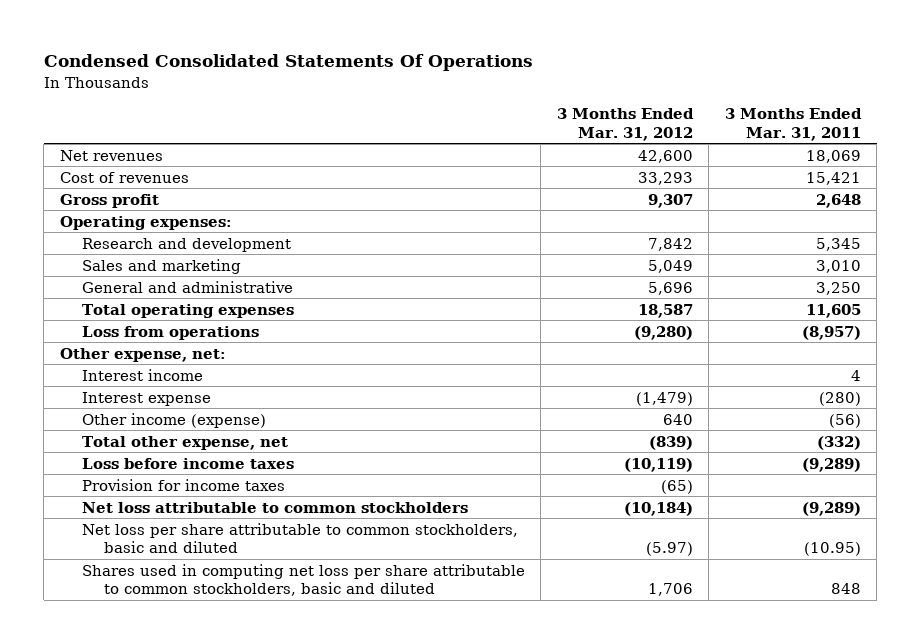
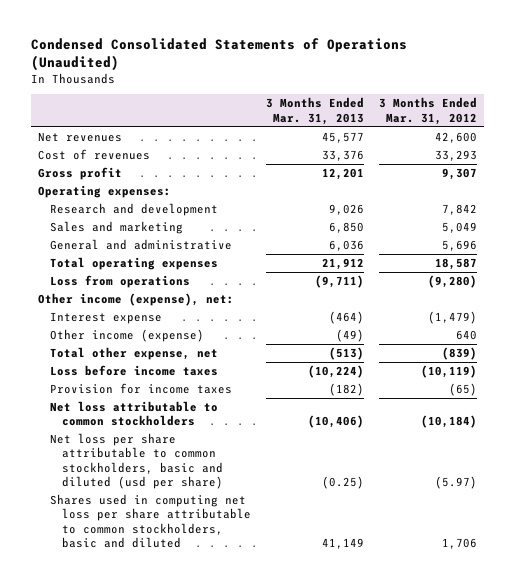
[43,54,533,72] Condensed Consolidated Statements Of Operations -> [30,37,407,72] Condensed Consolidated Statements of Operations (Unaudited)
[724,108,862,141] 3 Months Ended Mar. 31, 2011 -> none
none -> [265,97,364,125] 3 Months Ended Mar. 31, 2013
[81,368,203,381] Interest income -> none
[59,347,226,362] Other expense, net: -> [38,292,235,306] Other income (expense), net:
[81,522,518,554] Net loss per share attributable to common stockholders, basic and diluted -> [50,432,223,490] Net loss per share attributable to common stockholders, basic and diluted (usd per share)

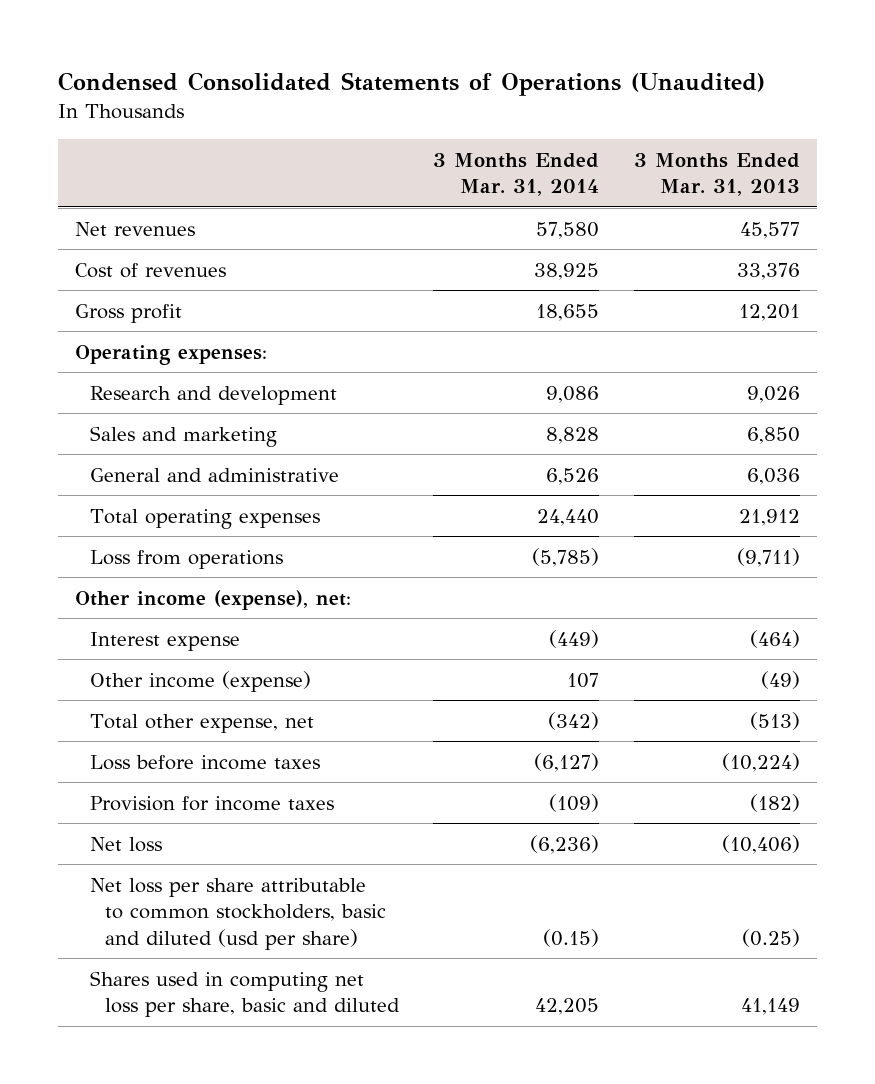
[378,97,477,125] 3 Months Ended Mar. 31, 2012 -> none
none -> [433,152,600,197] 3 Months Ended Mar. 31, 2014
[50,400,219,427] Net loss attributable to common stockholders -> [90,836,163,852] Net loss
[50,493,251,549] Shares used in computing net loss per share attributable to common stockholders, basic and diluted -> [90,970,401,1018] Shares used in computing net loss per share, basic and diluted

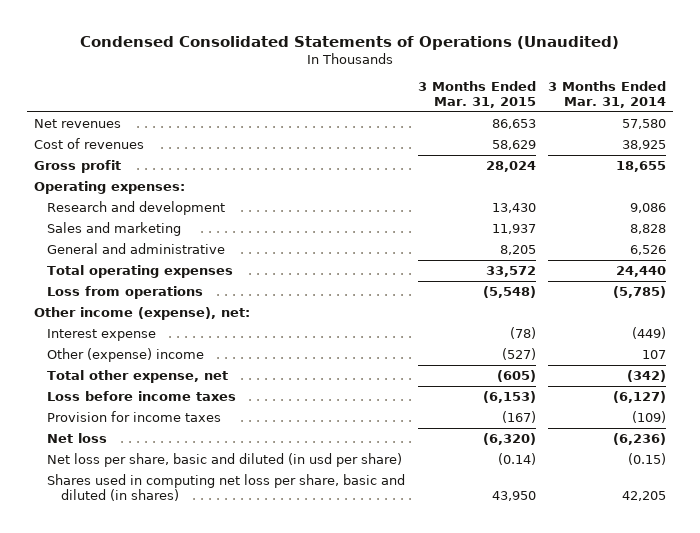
[633,152,800,197] 3 Months Ended Mar. 31, 2013 -> none
none -> [417,81,536,109] 3 Months Ended Mar. 31, 2015
[90,670,312,692] Other income (expense) -> [47,347,205,362] Other (expense) income
[90,877,387,950] Net loss per share attributable to common stockholders, basic and diluted (usd per share) -> [47,452,403,467] Net loss per share, basic and diluted (in usd per share)
[90,970,401,1018] Shares used in computing net loss per share, basic and diluted -> [47,473,406,501] Shares used in computing net loss per share, basic and diluted (in shares)

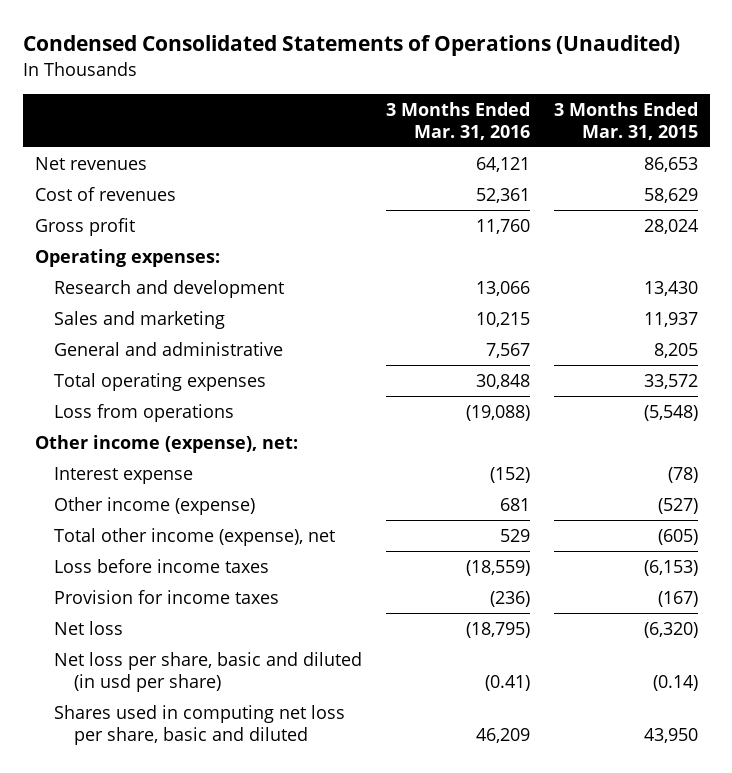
[548,81,667,109] 3 Months Ended Mar. 31, 2014 -> none
none -> [385,101,530,140] 3 Months Ended Mar. 31, 2016
[47,347,205,362] Other (expense) income -> [54,496,256,515] Other income (expense)
[47,369,229,383] Total other expense, net -> [54,527,336,546] Total other income (expense), net
[47,473,406,501] Shares used in computing net loss per share, basic and diluted (in shares) -> [54,704,346,745] Shares used in computing net loss per share, basic and diluted

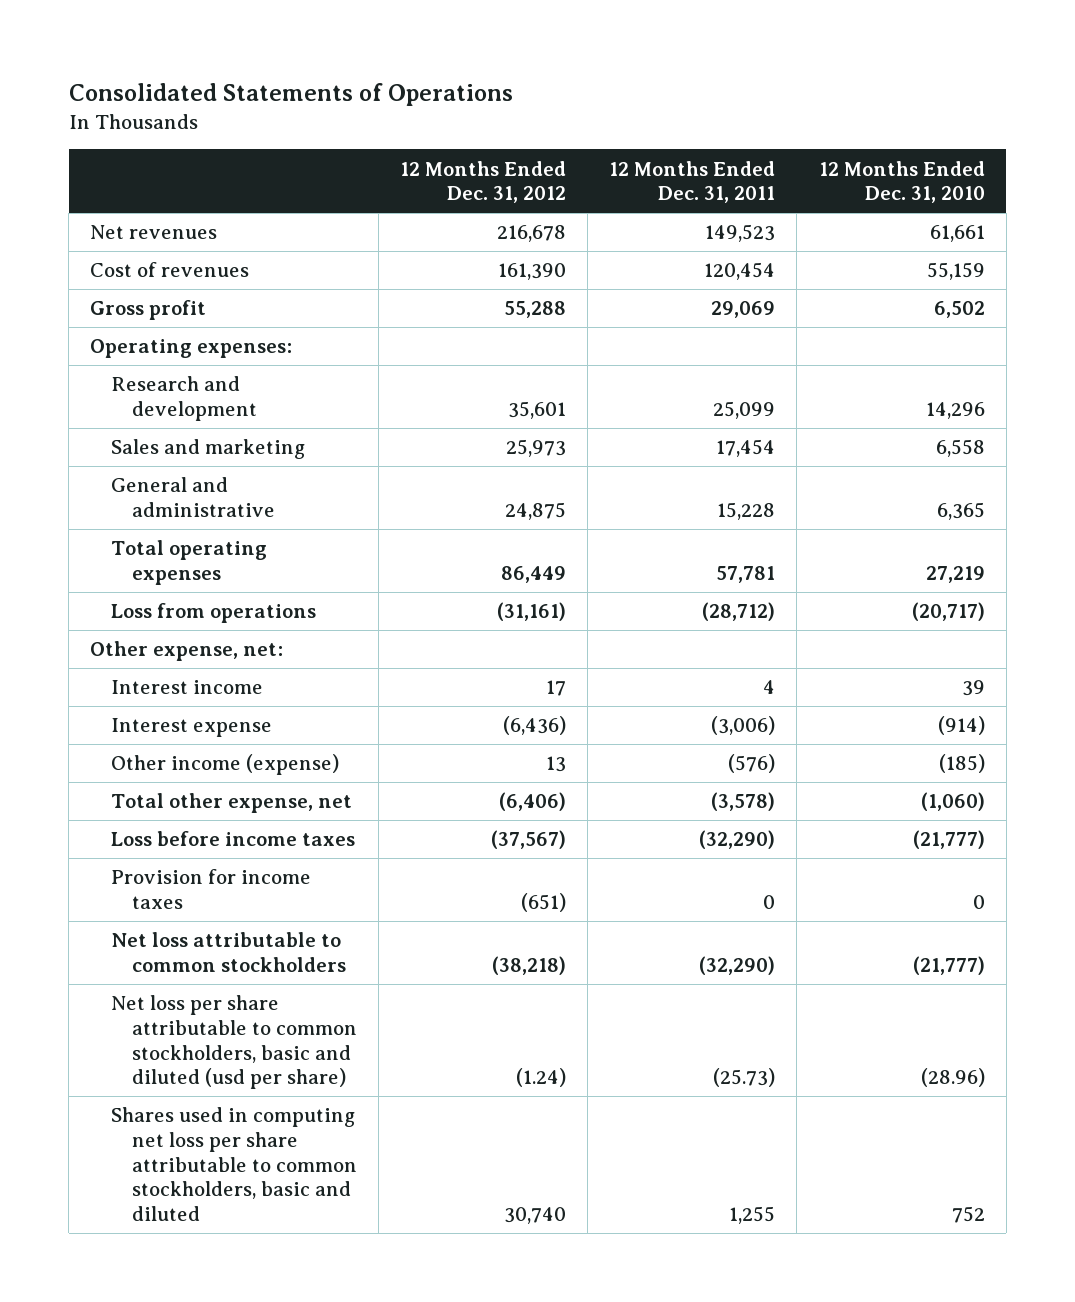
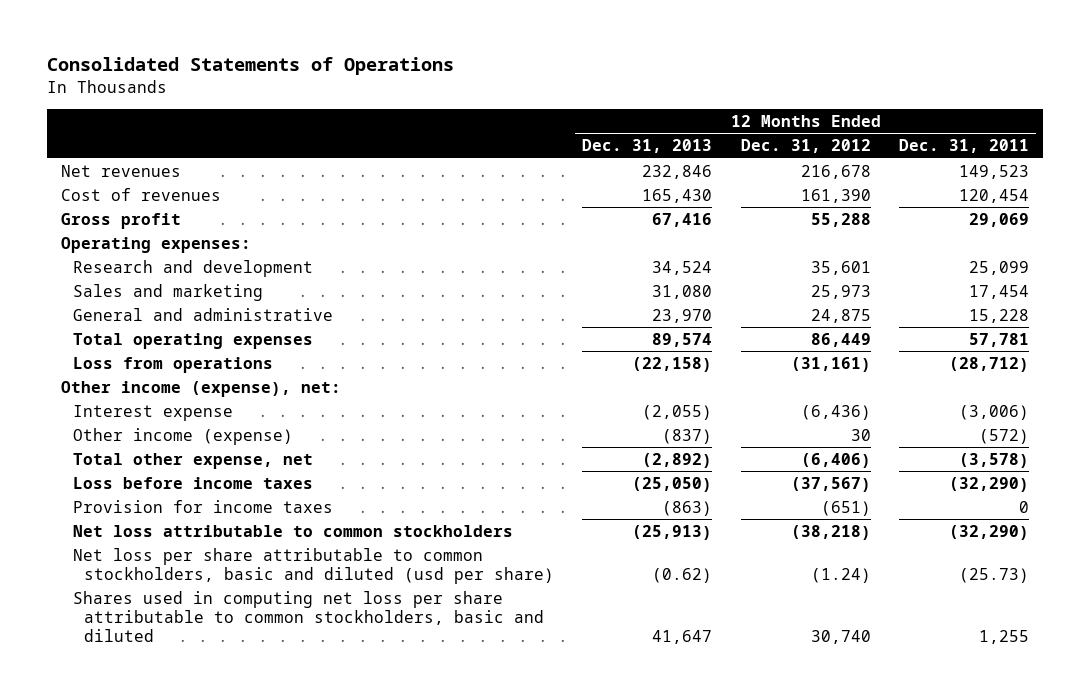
[818,160,985,204] 12 Months Ended Dec. 31, 2010 -> none
none -> [582,139,713,154] Dec. 31, 2013
[111,680,264,695] Interest income -> none
[90,641,284,662] Other expense, net: -> [60,380,341,397] Other income (expense), net:
[546,756,567,773] 13 -> [850,428,871,441] 30
[728,754,776,774] (576) -> [978,428,1029,444] (572)

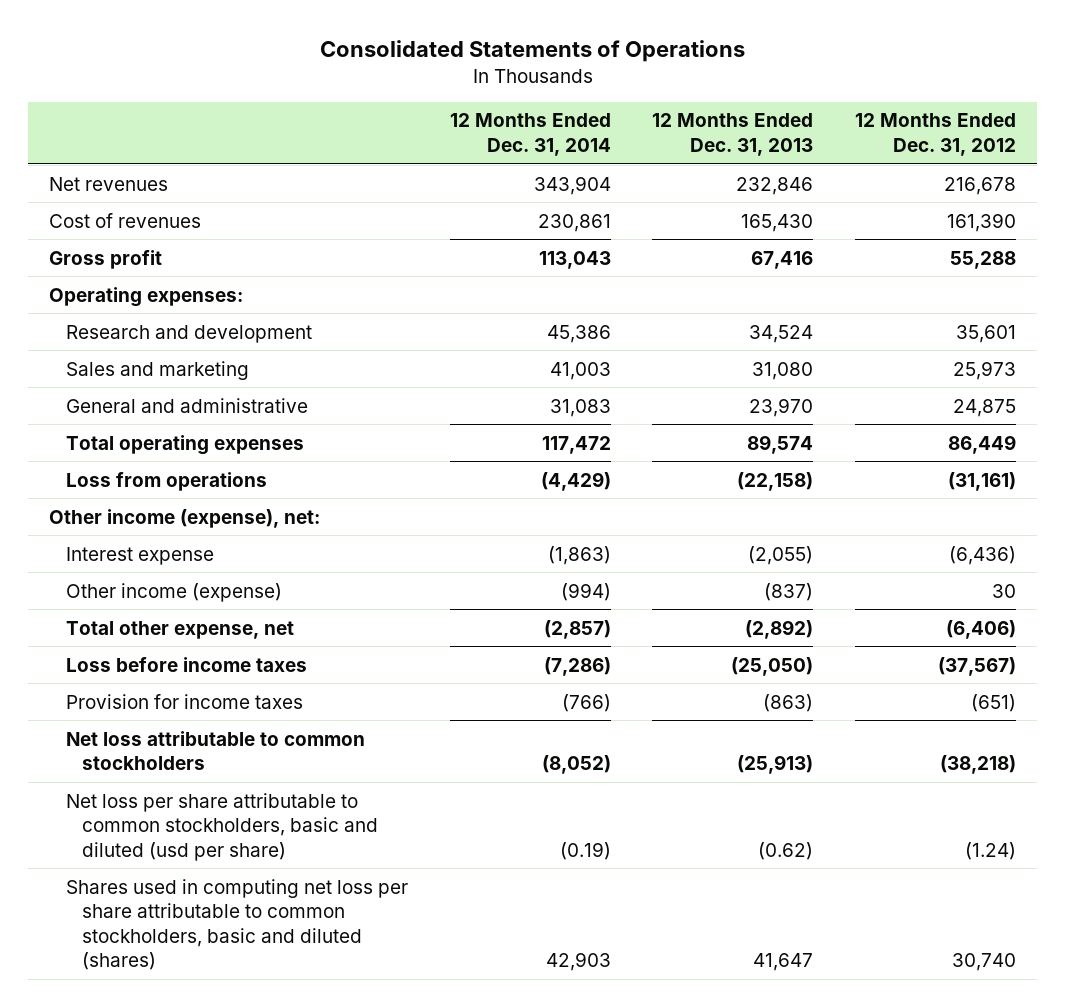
[898,139,1029,154] Dec. 31, 2011 -> none
none -> [449,113,611,156] 12 Months Ended Dec. 31, 2014
[72,590,545,642] Shares used in computing net loss per share attributable to common stockholders, basic and diluted -> [65,878,408,971] Shares used in computing net loss per share attributable to common stockholders, basic and diluted (shares)

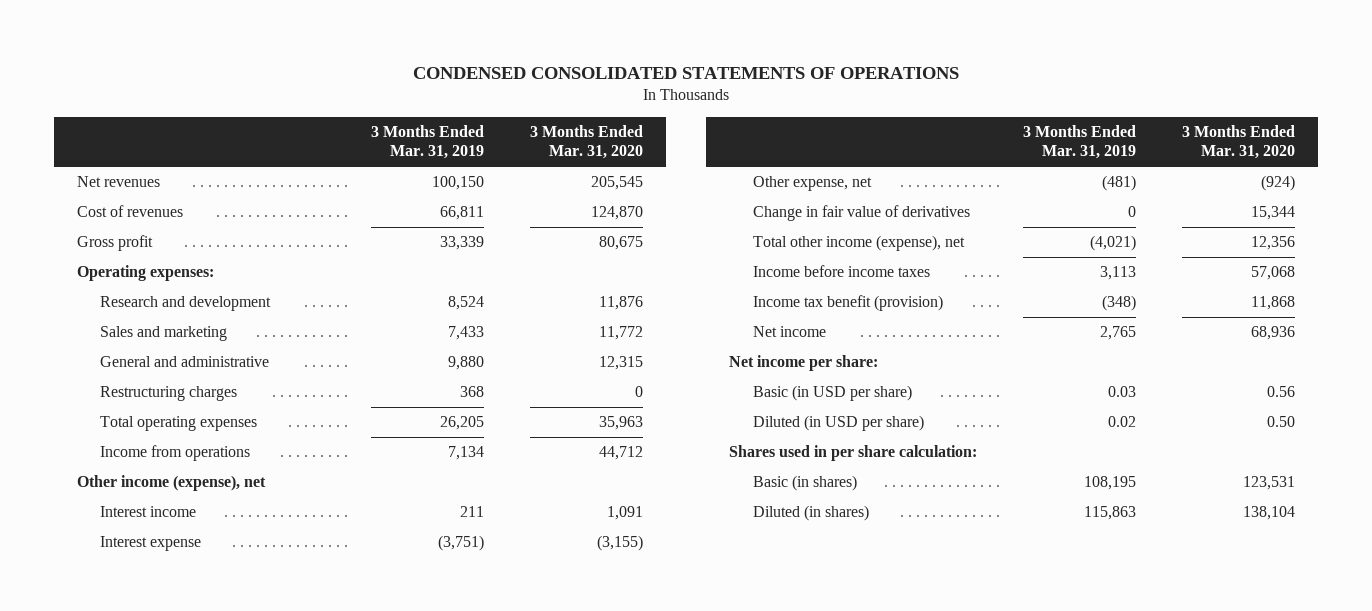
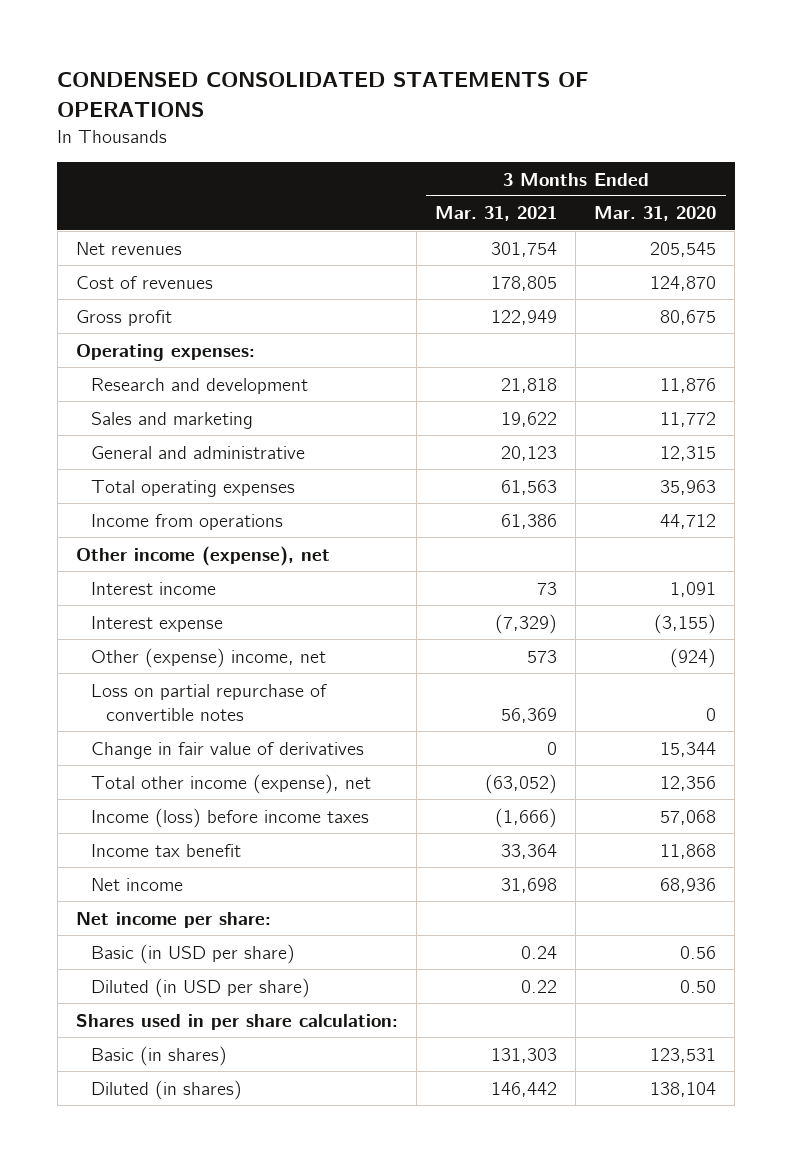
[370,124,484,160] 3 Months Ended Mar. 31, 2019 -> none
none -> [435,206,558,222] Mar. 31, 2021
[100,386,238,402] Restructuring charges -> none
[752,176,872,192] Other expense, net -> [90,647,326,668] Other (expense) income, net
none -> [90,683,327,721] Loss on partial repurchase of convertible notes
[752,265,930,278] Income before income taxes -> [90,807,369,828] Income (loss) before income taxes
[752,295,943,312] Income tax benefit (provision) -> [90,843,241,857] Income tax benefit

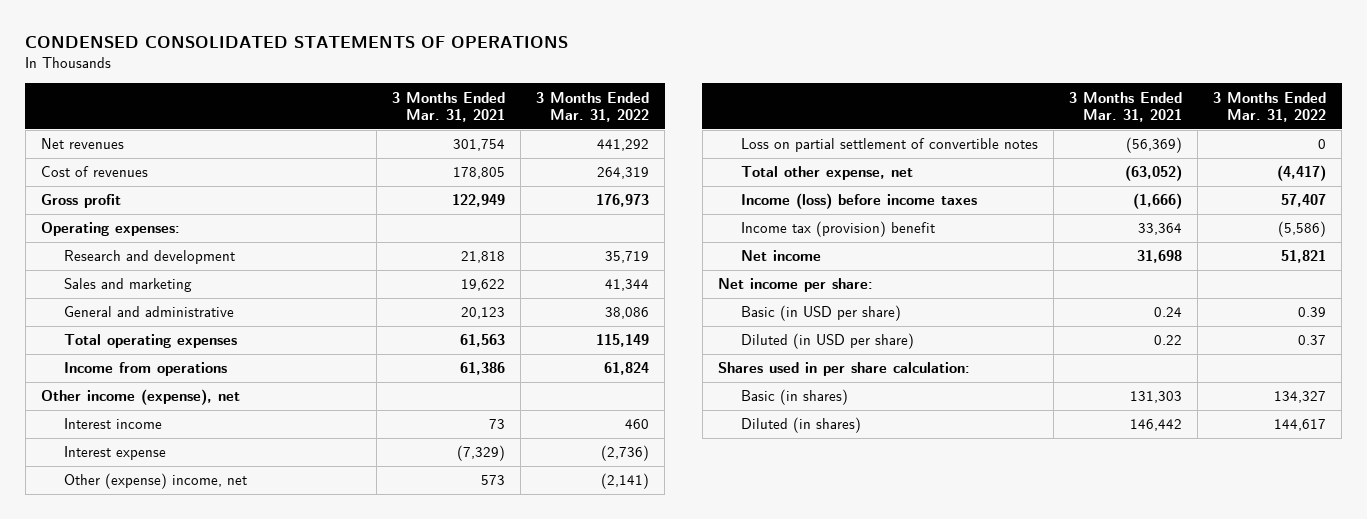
[594,206,717,222] Mar. 31, 2020 -> none
none -> [536,91,650,122] 3 Months Ended Mar. 31, 2022
[90,741,364,759] Change in fair value of derivatives -> none
[90,683,327,721] Loss on partial repurchase of convertible notes -> [740,138,1038,153] Loss on partial settlement of convertible notes
[501,707,558,723] 56,369 -> [1126,137,1183,154] (56,369)
[90,773,371,794] Total other income (expense), net -> [740,166,913,181] Total other expense, net
[90,843,241,857] Income tax benefit -> [740,221,935,238] Income tax (provision) benefit

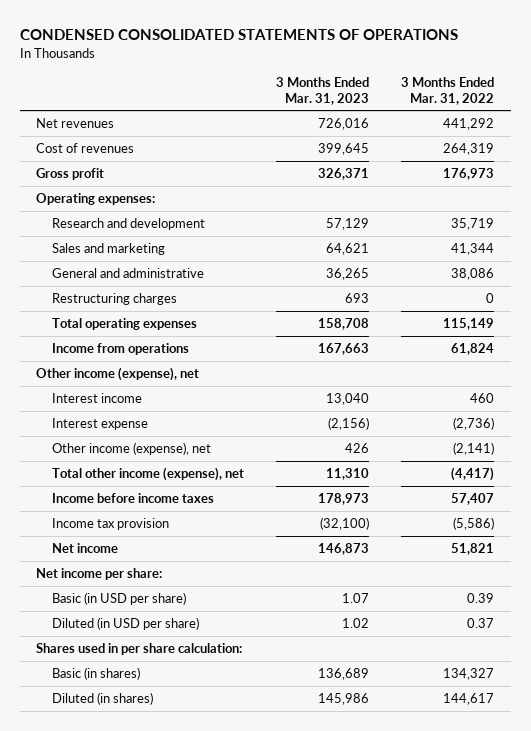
[392,91,506,122] 3 Months Ended Mar. 31, 2021 -> none
none -> [276,77,370,105] 3 Months Ended Mar. 31, 2023
none -> [51,293,177,306] Restructuring charges
[740,138,1038,153] Loss on partial settlement of convertible notes -> none
[63,473,247,490] Other (expense) income, net -> [51,442,211,456] Other income (expense), net
[740,166,913,181] Total other expense, net -> [51,467,244,482] Total other income (expense), net
[740,193,977,210] Income (loss) before income taxes -> [51,493,214,504] Income before income taxes
[740,221,935,238] Income tax (provision) benefit -> [51,518,169,531] Income tax provision

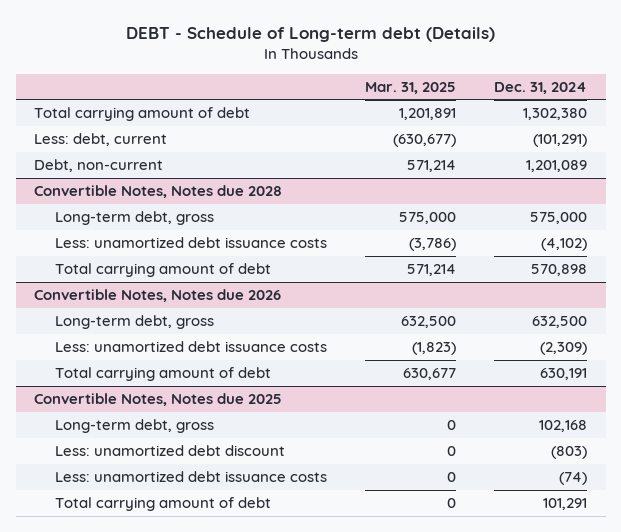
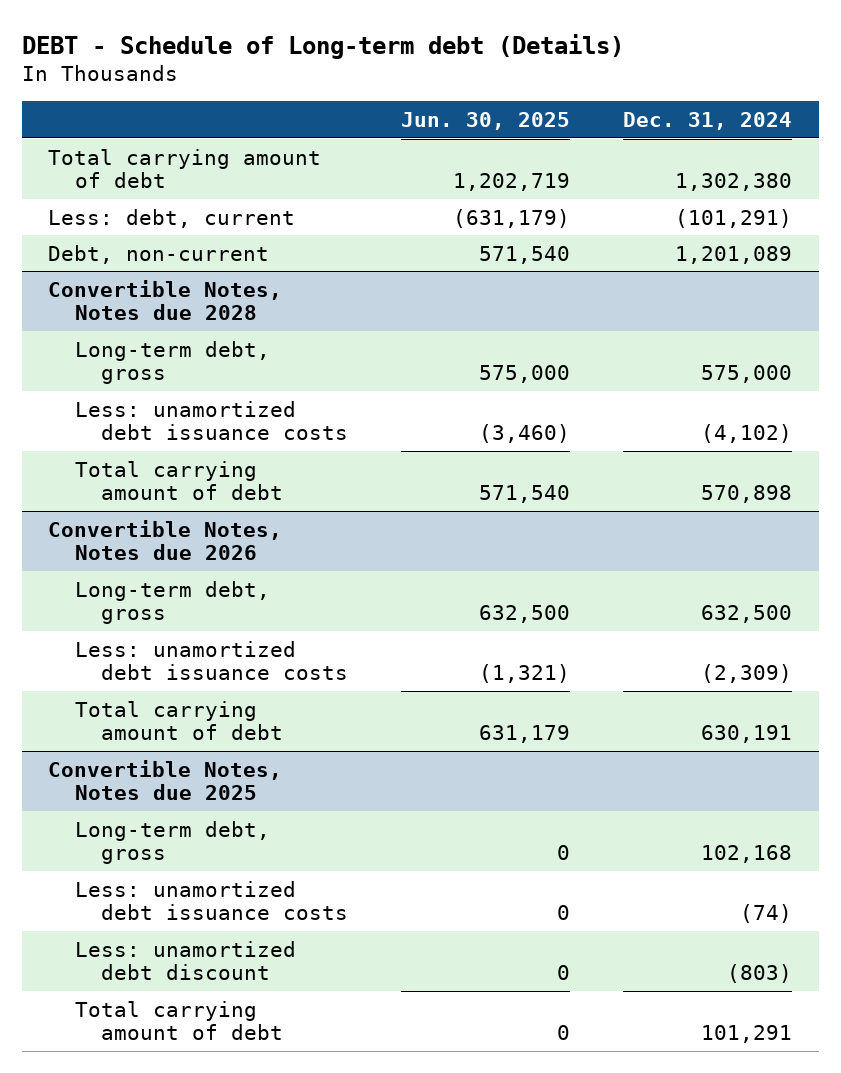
[364,81,456,94] Mar. 31, 2025 -> none
none -> [400,111,570,130] Jun. 30, 2025
[55,445,286,457] Less: unamortized debt discount -> [74,940,296,981] Less: unamortized debt discount

